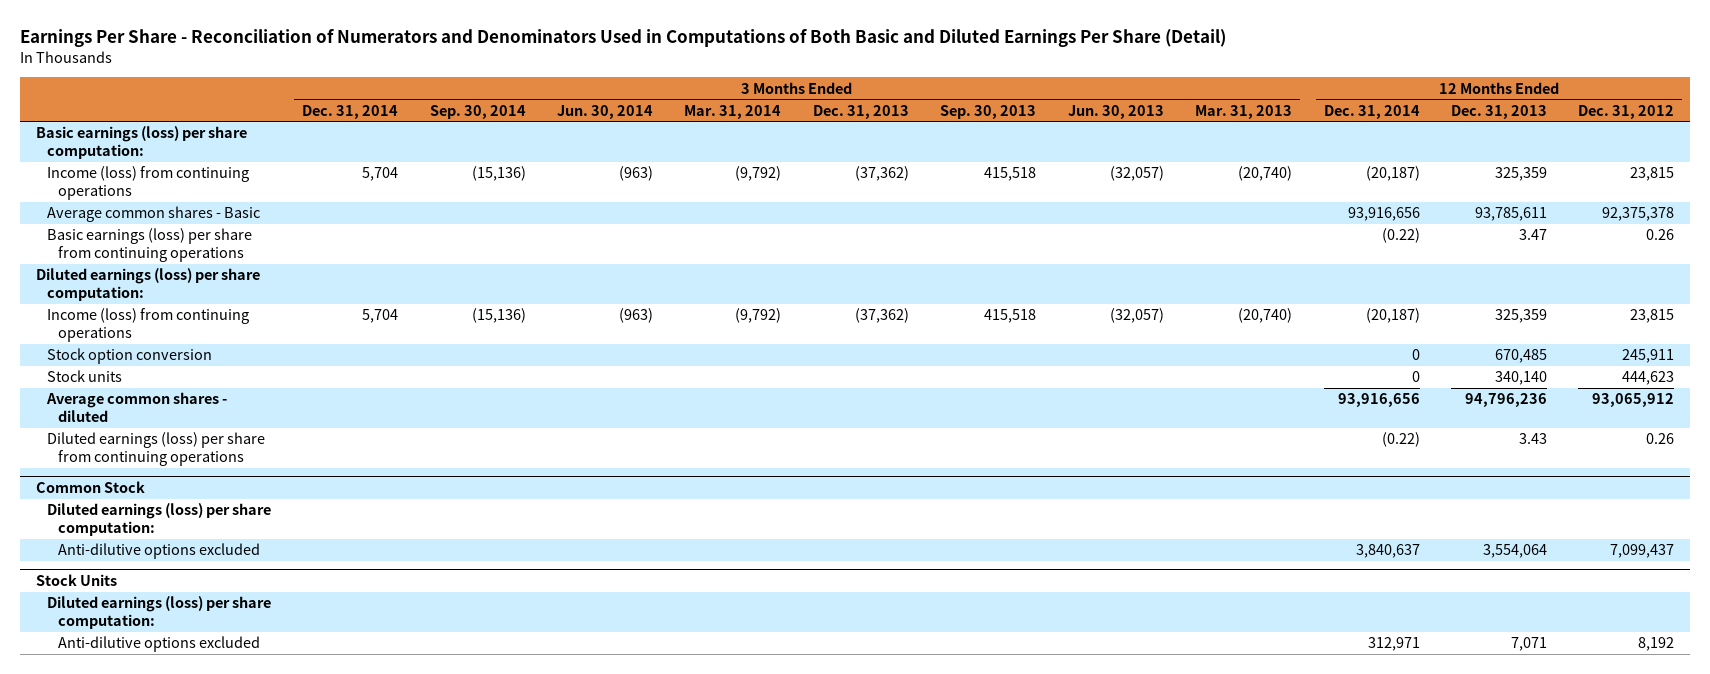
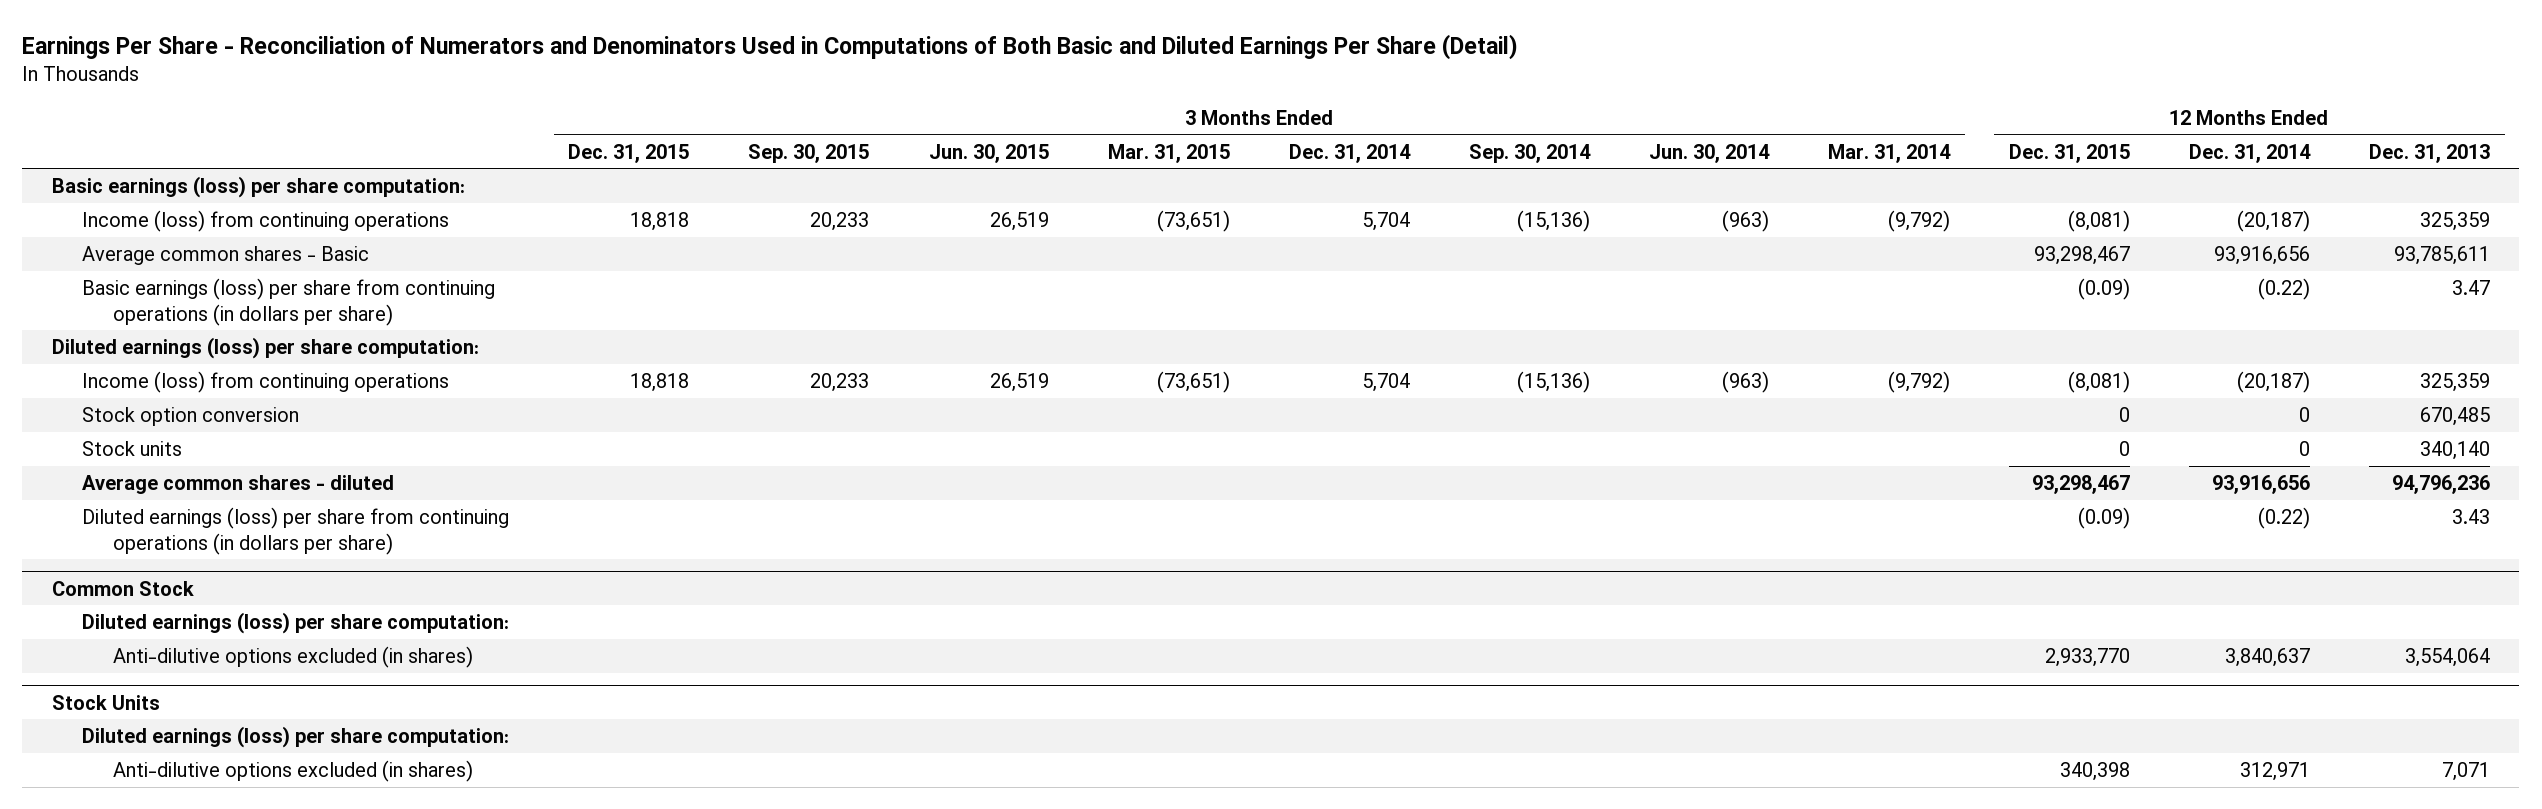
[812,104,909,119] Dec. 31, 2013 -> none
[940,104,1037,119] Sep. 30, 2013 -> none
[1067,104,1164,119] Jun. 30, 2013 -> none
[1195,104,1293,119] Mar. 31, 2013 -> none
[1578,104,1675,119] Dec. 31, 2012 -> none
none -> [568,143,690,163] Dec. 31, 2015
none -> [748,143,870,163] Sep. 30, 2015
none -> [928,143,1049,163] Jun. 30, 2015
none -> [1107,143,1230,163] Mar. 31, 2015
none -> [2008,143,2130,163] Dec. 31, 2015
[46,228,252,263] Basic earnings (loss) per share from continuing operations -> [82,277,496,326] Basic earnings (loss) per share from continuing operations (in dollars per share)
[46,432,265,467] Diluted earnings (loss) per share from continuing operations -> [82,506,510,555] Diluted earnings (loss) per share from continuing operations (in dollars per share)
[57,543,260,560] Anti-dilutive options excluded -> [112,645,473,668] Anti-dilutive options excluded (in shares)
[57,636,260,653] Anti-dilutive options excluded -> [112,759,473,782] Anti-dilutive options excluded (in shares)

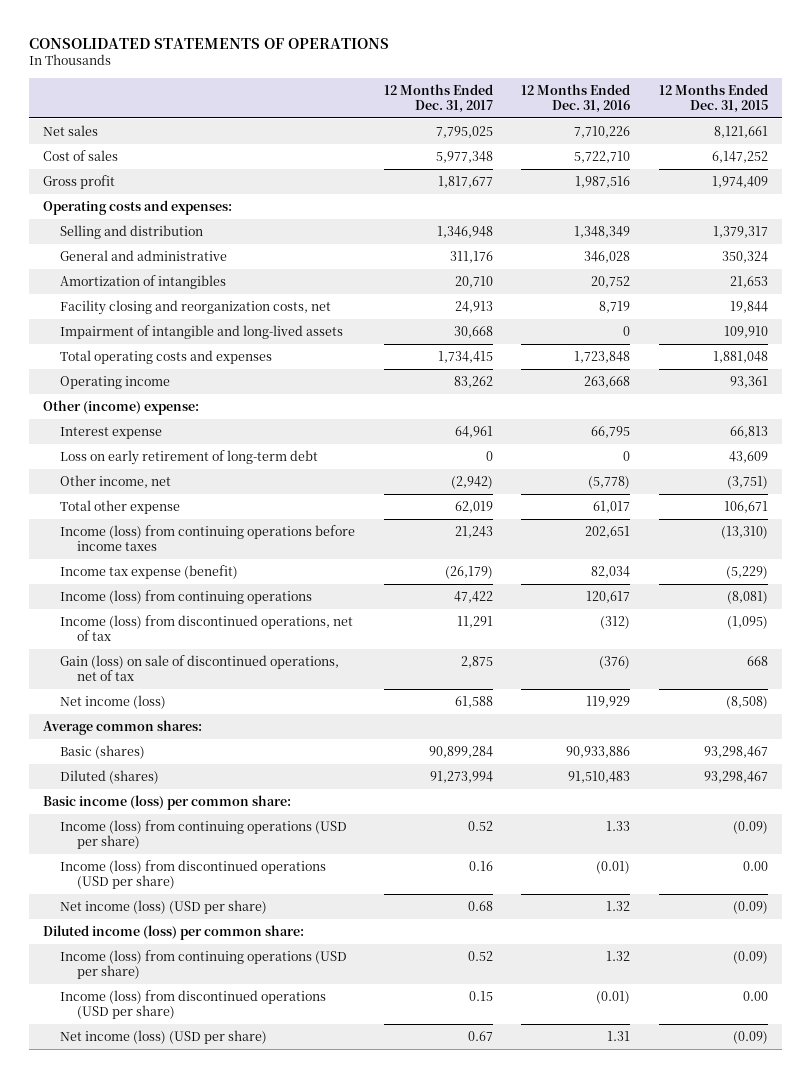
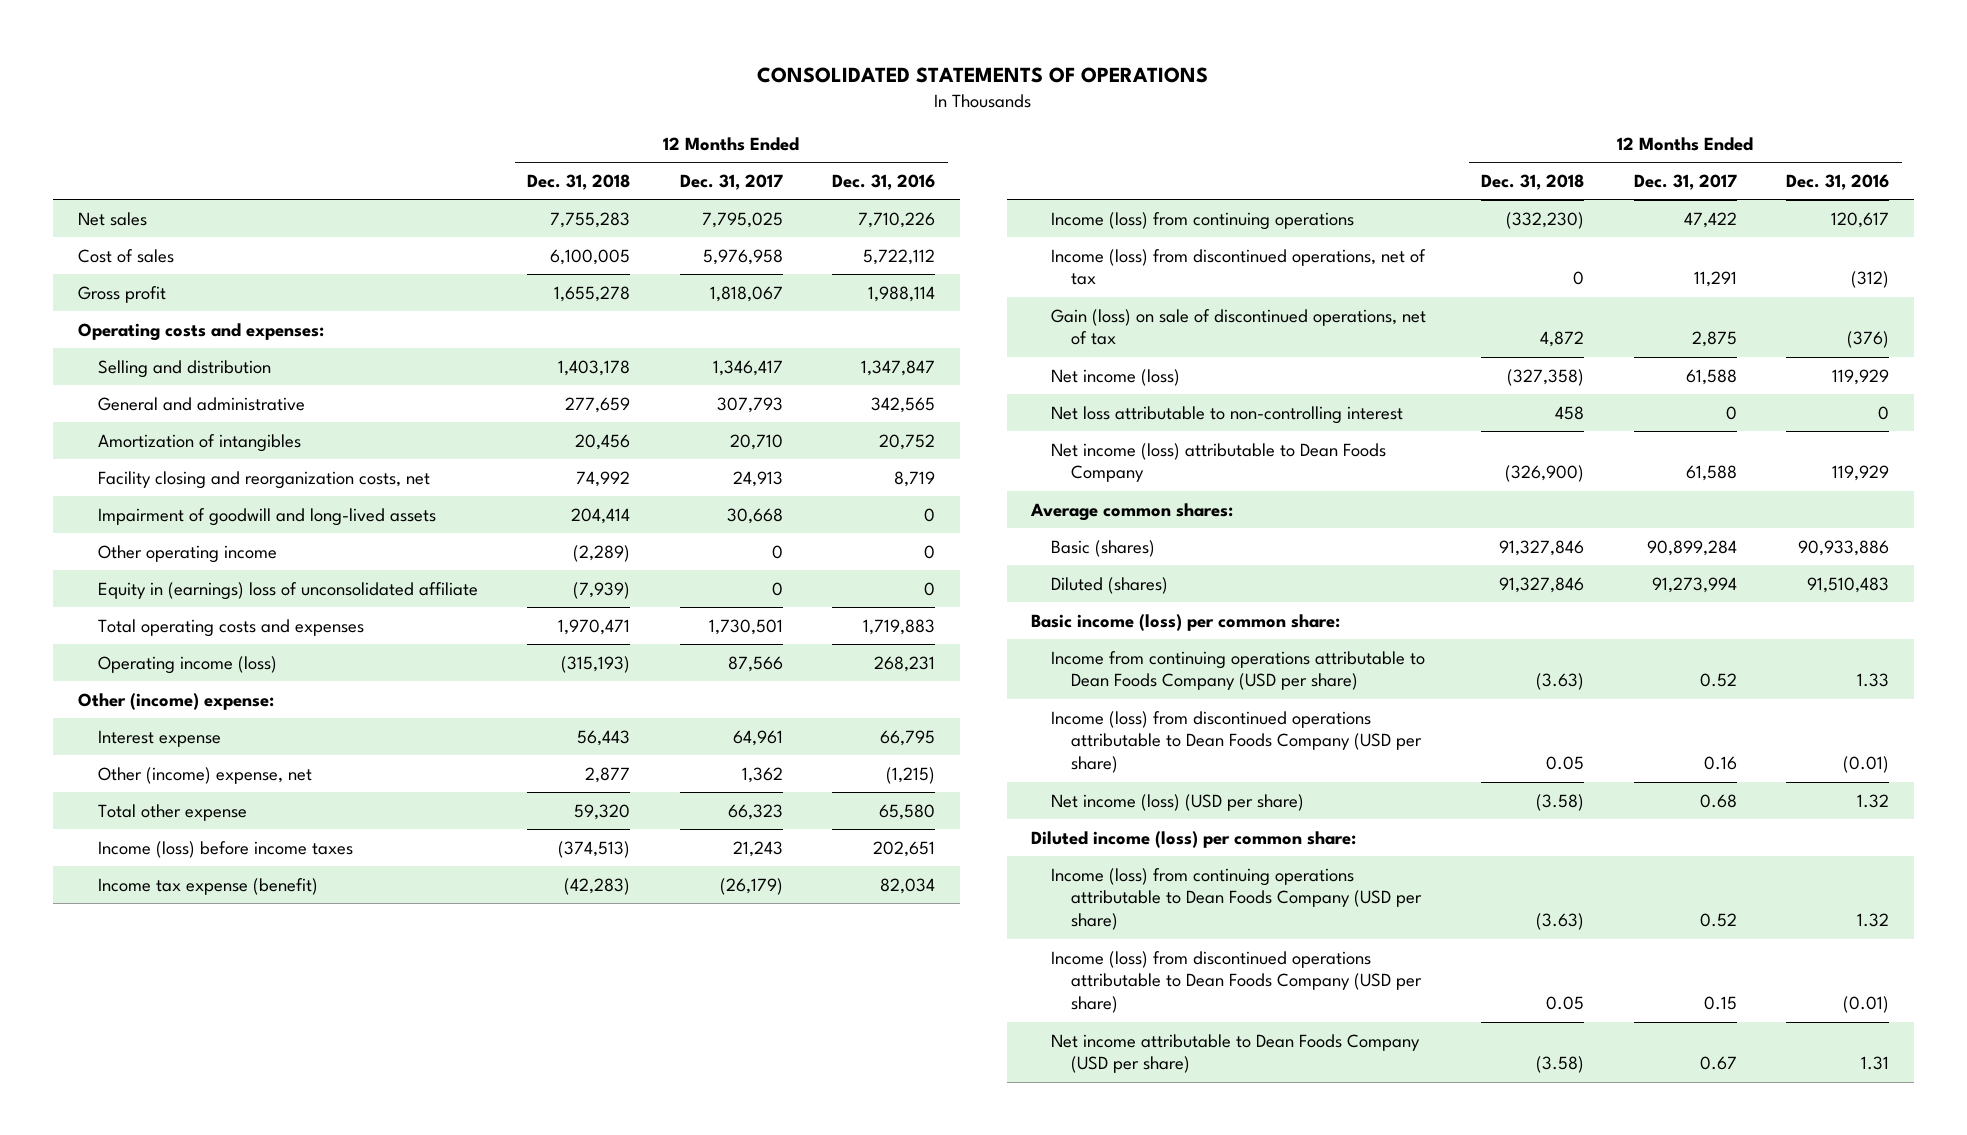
[658,83,768,113] 12 Months Ended Dec. 31, 2015 -> none
none -> [527,173,631,190] Dec. 31, 2018
[435,150,493,163] 5,977,348 -> [702,248,783,265] 5,976,958
[574,150,631,163] 5,722,710 -> [863,248,936,265] 5,722,112
[437,175,493,188] 1,817,677 -> [709,285,783,302] 1,818,067
[575,175,631,188] 1,987,516 -> [868,285,936,302] 1,988,114
[436,225,493,238] 1,346,948 -> [712,359,783,376] 1,346,417
[574,225,631,238] 1,348,349 -> [861,359,936,376] 1,347,847
[449,250,493,263] 311,176 -> [716,396,783,413] 307,793
[584,250,631,263] 346,028 -> [871,396,936,413] 342,565
[59,324,343,339] Impairment of intangible and long-lived assets -> [97,507,436,526] Impairment of goodwill and long-lived assets
none -> [97,544,277,563] Other operating income
none -> [97,581,478,600] Equity in (earnings) loss of unconsolidated affiliate
[437,350,493,363] 1,734,415 -> [708,618,783,635] 1,730,501
[574,350,631,363] 1,723,848 -> [863,618,936,635] 1,719,883
[59,375,170,389] Operating income -> [97,655,277,674] Operating income (loss)
[453,375,493,388] 83,262 -> [727,655,783,672] 87,566
[584,375,631,388] 263,668 -> [874,655,936,672] 268,231
[59,449,318,465] Loss on early retirement of long-term debt -> none
[59,474,171,488] Other income, net -> [97,766,312,784] Other (income) expense, net
[450,475,493,489] (2,942) -> [741,766,783,783] 1,362
[588,475,631,489] (5,778) -> [886,766,936,784] (1,215)
[454,500,493,513] 62,019 -> [727,803,783,820] 66,323
[593,500,631,513] 61,017 -> [879,803,936,820] 65,580
[59,524,355,551] Income (loss) from continuing operations before income taxes -> [97,840,353,858] Income (loss) before income taxes
none -> [1051,405,1404,424] Net loss attributable to non-controlling interest
none -> [1051,442,1387,483] Net income (loss) attributable to Dean Foods Company
[59,819,347,849] Income (loss) from continuing operations (USD per share) -> [1051,650,1426,691] Income from continuing operations attributable to Dean Foods Company (USD per share)
[59,859,326,889] Income (loss) from discontinued operations (USD per share) -> [1051,710,1423,774] Income (loss) from discontinued operations attributable to Dean Foods Company (USD per share)
[59,949,347,979] Income (loss) from continuing operations (USD per share) -> [1051,867,1423,931] Income (loss) from continuing operations attributable to Dean Foods Company (USD per share)
[59,989,326,1019] Income (loss) from discontinued operations (USD per share) -> [1051,950,1423,1014] Income (loss) from discontinued operations attributable to Dean Foods Company (USD per share)
[59,1029,267,1044] Net income (loss) (USD per share) -> [1051,1033,1421,1074] Net income attributable to Dean Foods Company (USD per share)

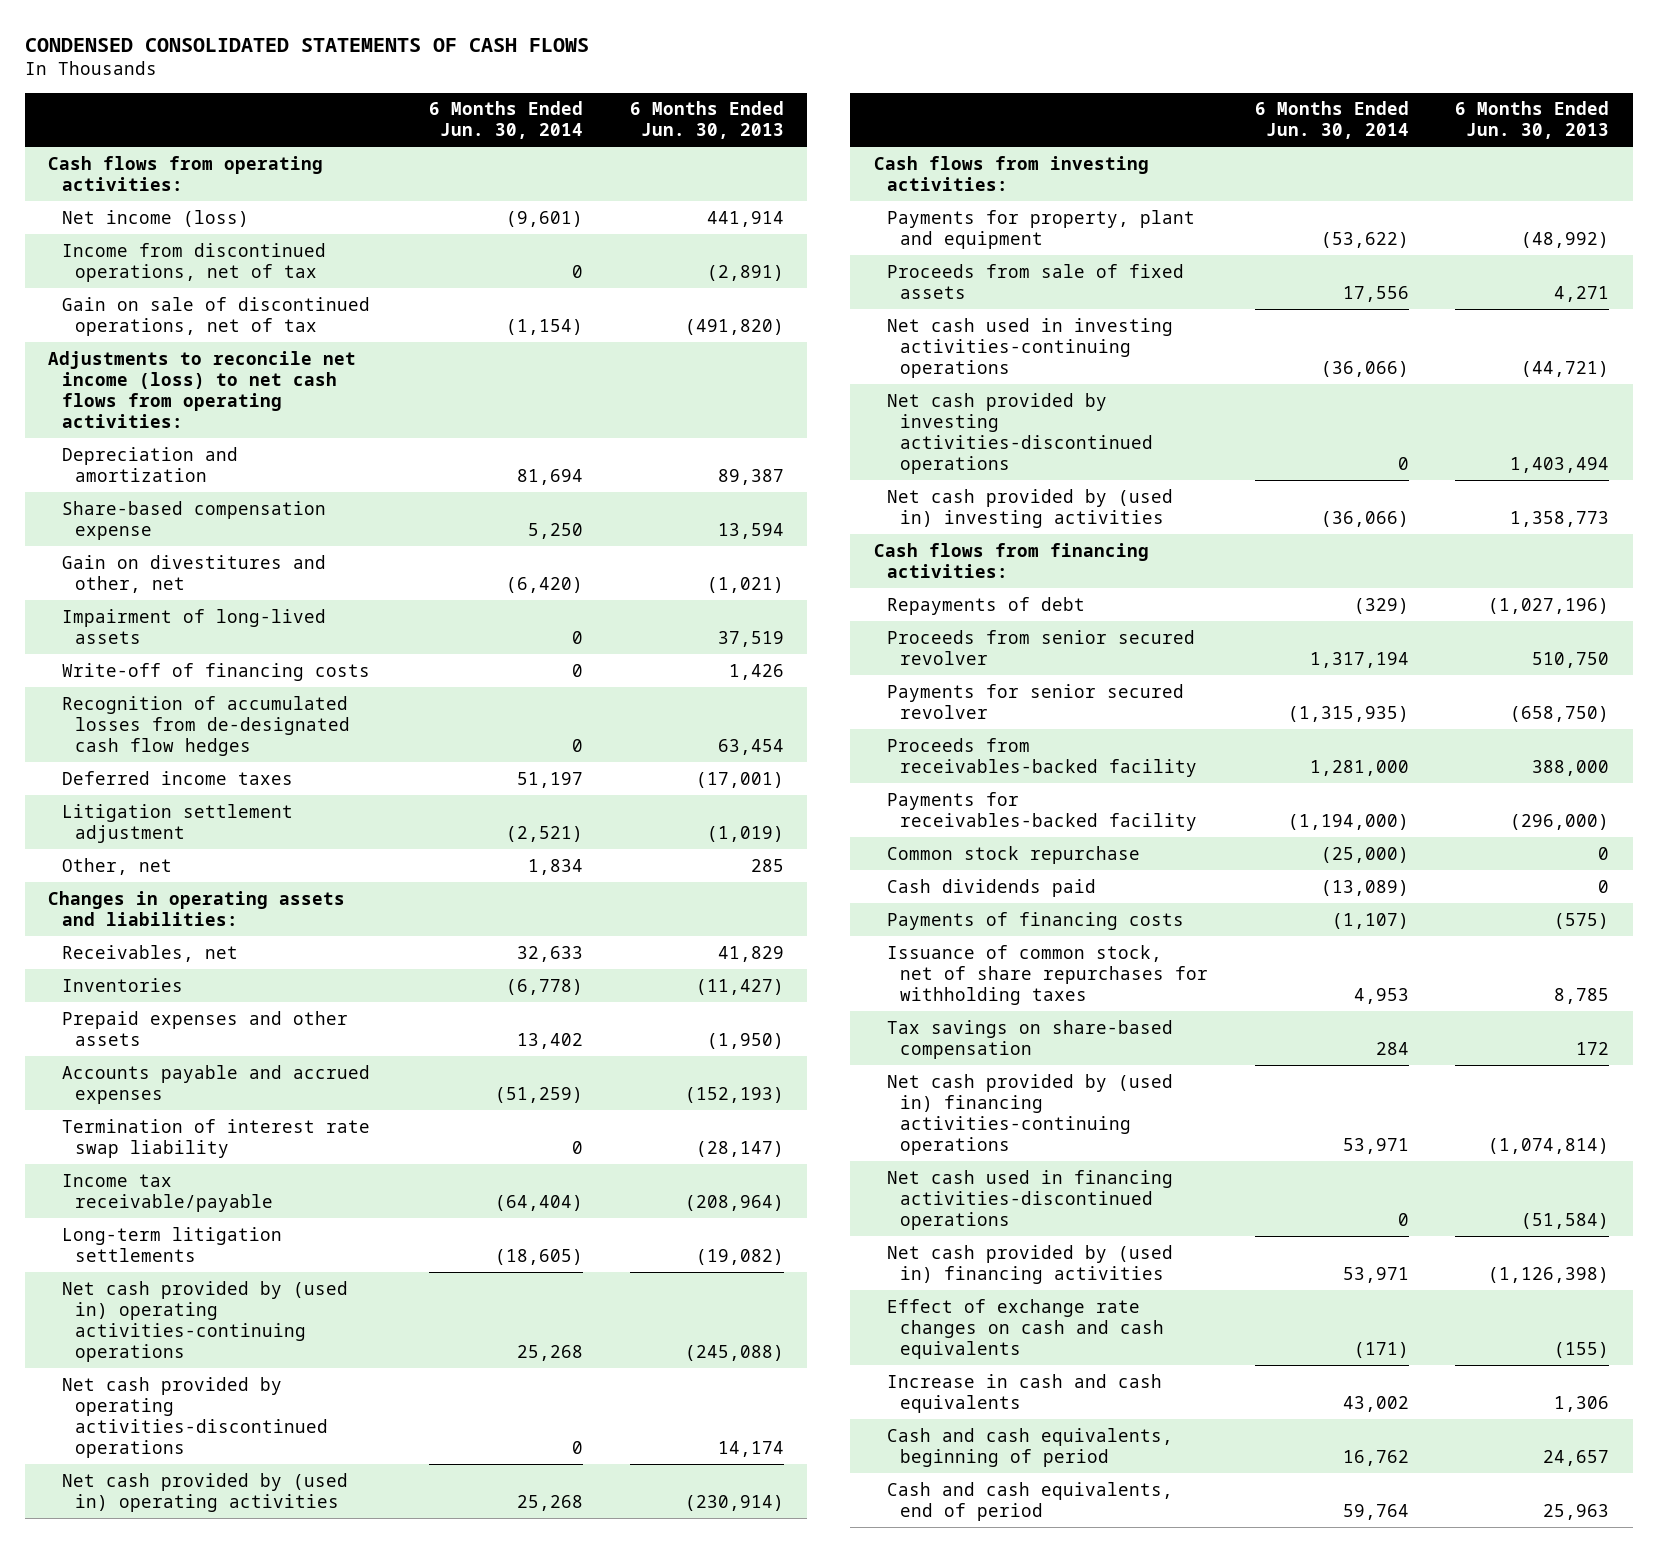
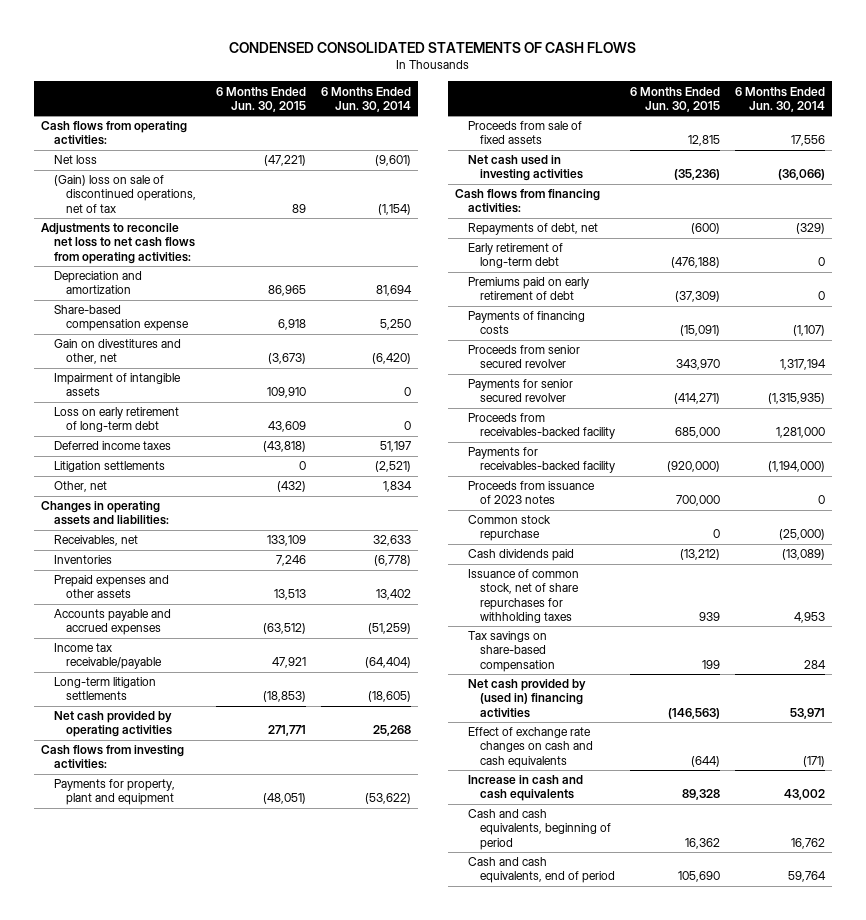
[629,101,784,140] 6 Months Ended Jun. 30, 2013 -> none
none -> [216,86,307,112] 6 Months Ended Jun. 30, 2015
[61,242,326,282] Income from discontinued operations, net of tax -> none
[61,209,249,227] Net income (loss) -> [53,155,97,165] Net loss
[61,296,370,336] Gain on sale of discontinued operations, net of tax -> [53,175,197,213] (Gain) loss on sale of discontinued operations, net of tax
[48,350,357,428] Adjustments to reconcile net income (loss) to net cash flows from operating activities: -> [41,223,195,264] Adjustments to reconcile net loss to net cash flows from operating activities:
[61,662,370,681] Write-off of financing costs -> none
[61,695,350,756] Recognition of accumulated losses from de-designated cash flow hedges -> none
[61,608,326,644] Impairment of long-lived assets -> [53,373,181,397] Impairment of intangible assets
none -> [53,407,179,433] Loss on early retirement of long-term debt
[61,803,293,843] Litigation settlement adjustment -> [53,461,165,473] Litigation settlements
[61,1118,370,1158] Termination of interest rate swap liability -> none
[61,1280,348,1362] Net cash provided by (used in) operating activities-continuing operations -> none
[61,1376,328,1458] Net cash provided by operating activities-discontinued operations -> none
[61,1472,348,1512] Net cash provided by (used in) operating activities -> [53,711,173,738] Net cash provided by operating activities
[887,317,1174,378] Net cash used in investing activities-continuing operations -> none
[887,392,1154,474] Net cash provided by investing activities-discontinued operations -> none
[887,488,1174,528] Net cash provided by (used in) investing activities -> [467,155,584,182] Net cash used in investing activities
[887,596,1086,615] Repayments of debt -> [467,223,598,236] Repayments of debt, net
none -> [467,243,563,269] Early retirement of long-term debt
none -> [467,277,589,301] Premiums paid on early retirement of debt
[887,911,1185,930] Payments of financing costs -> [467,311,585,335] Payments of financing costs
none -> [467,481,595,505] Proceeds from issuance of 2023 notes
[887,1073,1174,1155] Net cash provided by (used in) financing activities-continuing operations -> none
[887,1169,1174,1230] Net cash used in financing activities-discontinued operations -> none

